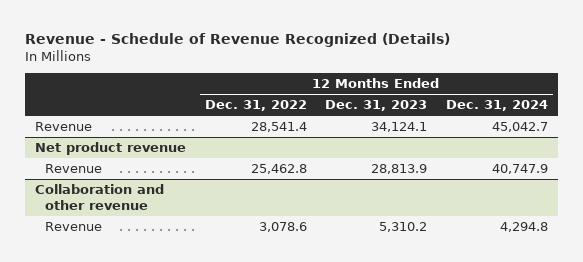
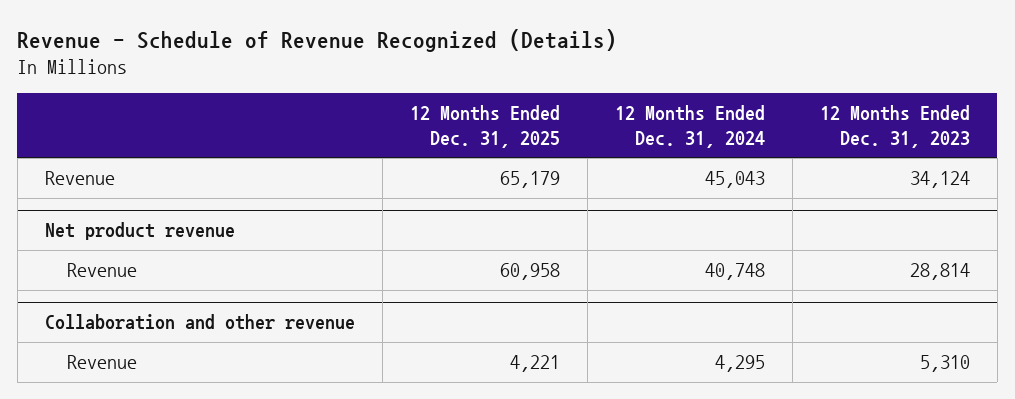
[204,100,307,112] Dec. 31, 2022 -> none
none -> [409,104,560,148] 12 Months Ended Dec. 31, 2025
[371,121,428,132] 34,124.1 -> [909,171,970,189] 34,124
[492,121,549,132] 45,042.7 -> [704,171,765,189] 45,043
[371,163,428,174] 28,813.9 -> [909,263,970,281] 28,814
[492,163,549,174] 40,747.9 -> [704,263,765,281] 40,748
[379,221,428,232] 5,310.2 -> [919,355,970,373] 5,310
[500,221,549,232] 4,294.8 -> [714,355,765,373] 4,295

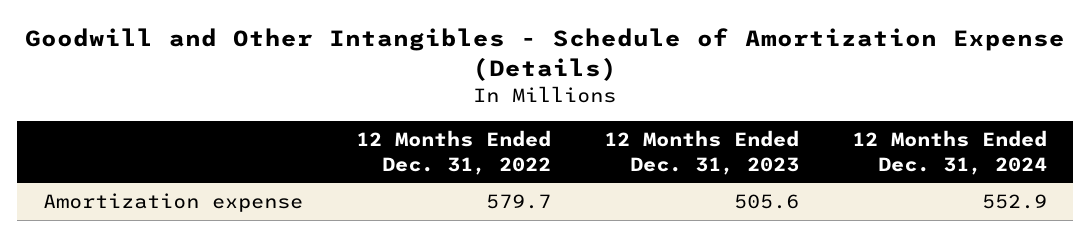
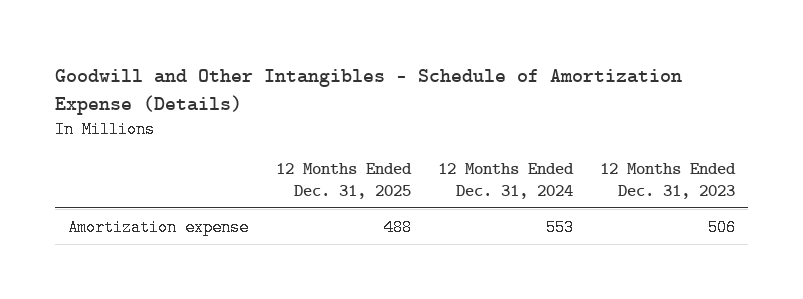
[355,129,551,175] 12 Months Ended Dec. 31, 2022 -> none
none -> [275,163,412,199] 12 Months Ended Dec. 31, 2025
[733,194,799,210] 505.6 -> [707,218,736,236] 506
[981,194,1047,210] 552.9 -> [545,218,574,236] 553

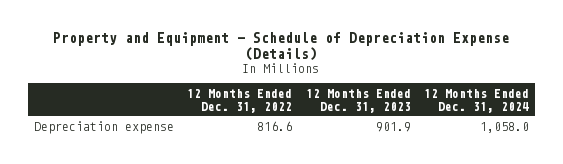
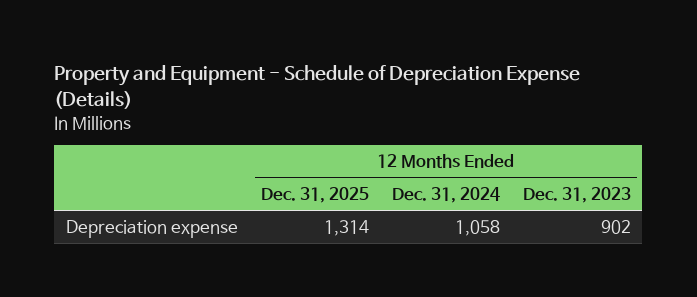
[187,88,293,113] 12 Months Ended Dec. 31, 2022 -> none
none -> [260,186,369,203] Dec. 31, 2025
[375,122,411,133] 901.9 -> [600,220,631,235] 902
[479,122,529,134] 1,058.0 -> [454,220,500,237] 1,058

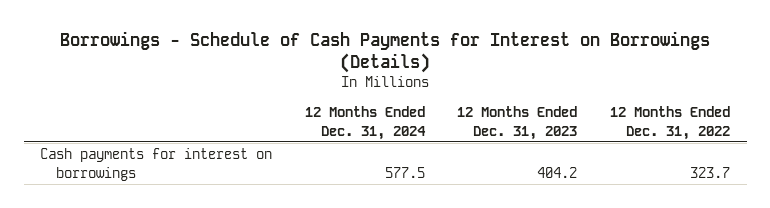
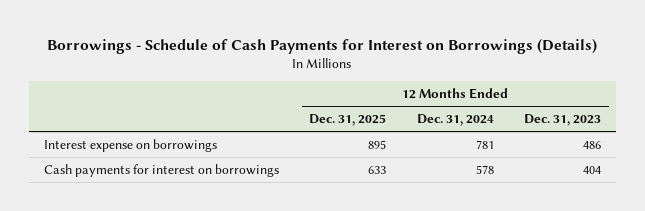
[610,106,731,140] 12 Months Ended Dec. 31, 2022 -> none
none -> [309,114,387,127] Dec. 31, 2025
none -> [44,138,218,152] Interest expense on borrowings
[384,166,425,178] 577.5 -> [475,164,494,174] 578
[537,166,578,178] 404.2 -> [582,165,601,174] 404

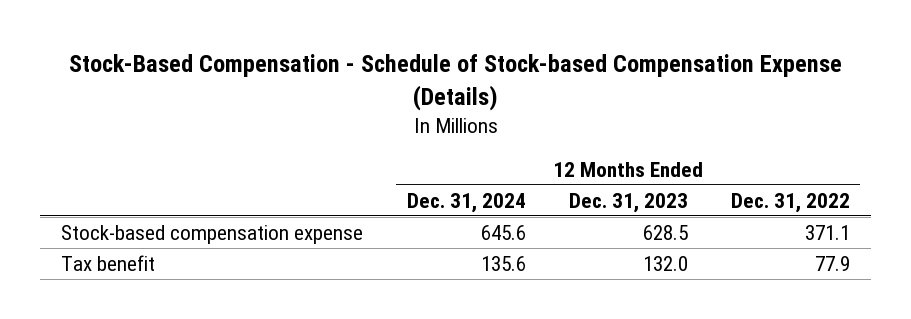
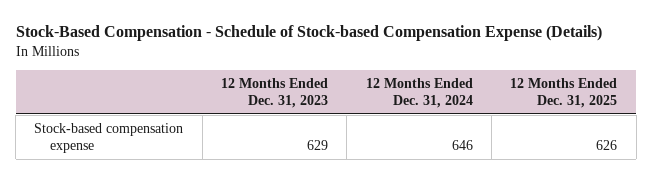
[730,192,850,213] Dec. 31, 2022 -> none
none -> [510,77,618,109] 12 Months Ended Dec. 31, 2025
[61,254,156,271] Tax benefit -> none
[480,224,526,240] 645.6 -> [451,139,473,150] 646
[642,224,688,240] 628.5 -> [307,139,329,150] 629

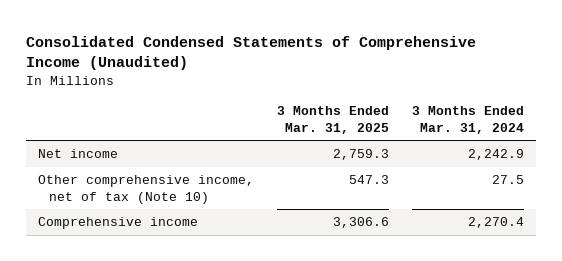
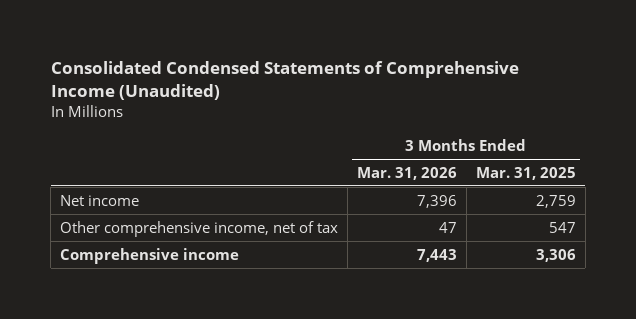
[412,106,525,134] 3 Months Ended Mar. 31, 2024 -> none
none -> [356,166,457,180] Mar. 31, 2026
[333,149,390,161] 2,759.3 -> [535,194,576,208] 2,759
[37,175,254,204] Other comprehensive income, net of tax (Note 10) -> [60,220,339,237] Other comprehensive income, net of tax
[349,175,390,185] 547.3 -> [548,221,576,233] 547
[333,217,390,229] 3,306.6 -> [535,248,576,262] 3,306

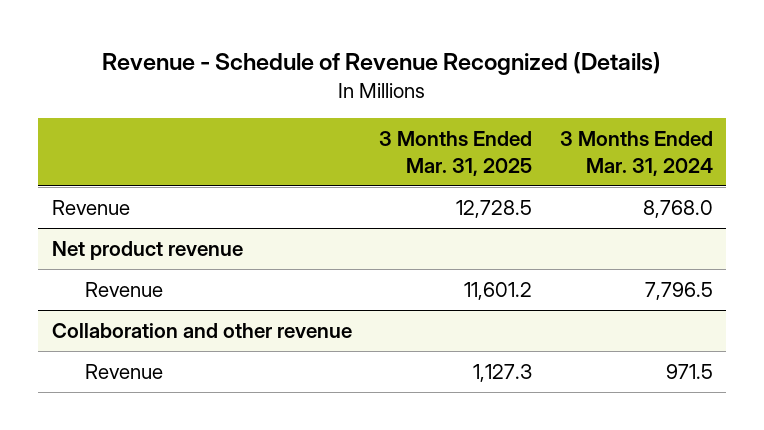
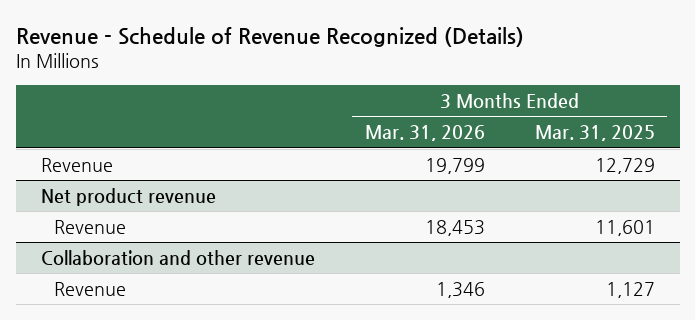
[559,131,713,176] 3 Months Ended Mar. 31, 2024 -> none
none -> [364,125,485,142] Mar. 31, 2026
[456,200,533,219] 12,728.5 -> [594,157,655,174] 12,729
[464,282,533,301] 11,601.2 -> [594,219,655,236] 11,601
[473,364,533,383] 1,127.3 -> [605,281,655,298] 1,127

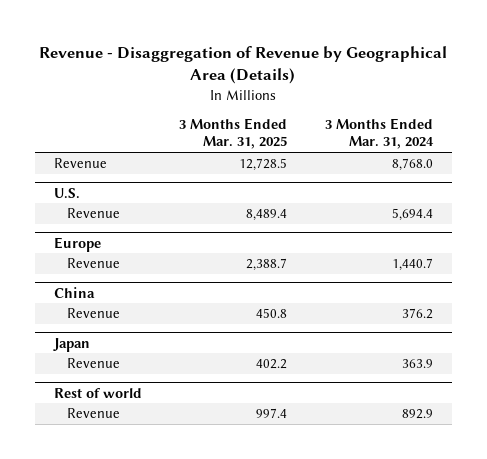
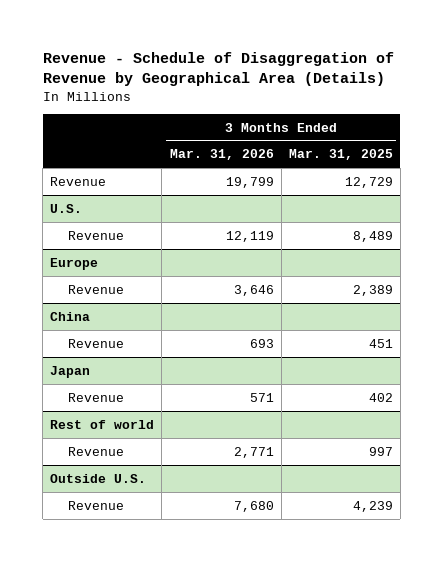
[39,45,448,85] Revenue - Disaggregation of Revenue by Geographical Area (Details) -> [42,52,394,87] Revenue - Schedule of Disaggregation of Revenue by Geographical Area (Details)
[325,118,435,150] 3 Months Ended Mar. 31, 2024 -> none
none -> [169,149,274,161] Mar. 31, 2026
[239,158,288,172] 12,728.5 -> [344,176,393,188] 12,729
[246,209,288,222] 8,489.4 -> [352,230,393,242] 8,489
[246,258,288,272] 2,388.7 -> [352,284,393,296] 2,389
[256,308,288,319] 450.8 -> [368,338,393,348] 451
[256,359,288,370] 402.2 -> [368,392,393,402] 402
[256,408,288,419] 997.4 -> [368,446,393,456] 997
none -> [50,473,147,483] Outside U.S.
none -> [68,500,125,510] Revenue

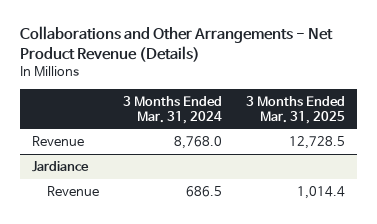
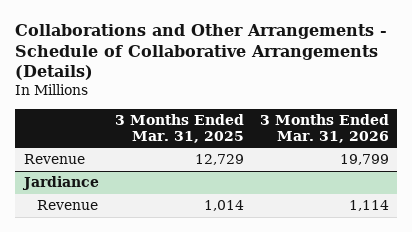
[19,26,333,62] Collaborations and Other Arrangements - Net Product Revenue (Details) -> [15,24,388,81] Collaborations and Other Arrangements - Schedule of Collaborative Arrangements (Details)
[123,95,223,124] 3 Months Ended Mar. 31, 2024 -> none
none -> [259,113,389,144] 3 Months Ended Mar. 31, 2026
[289,135,346,149] 12,728.5 -> [194,154,244,166] 12,729
[297,185,346,199] 1,014.4 -> [203,200,244,212] 1,014

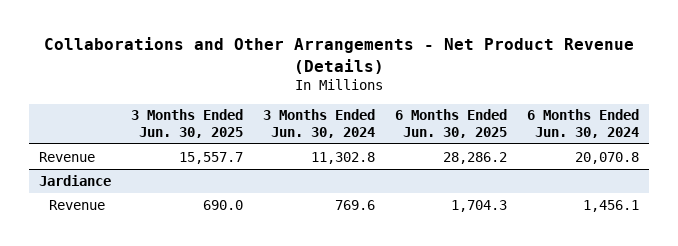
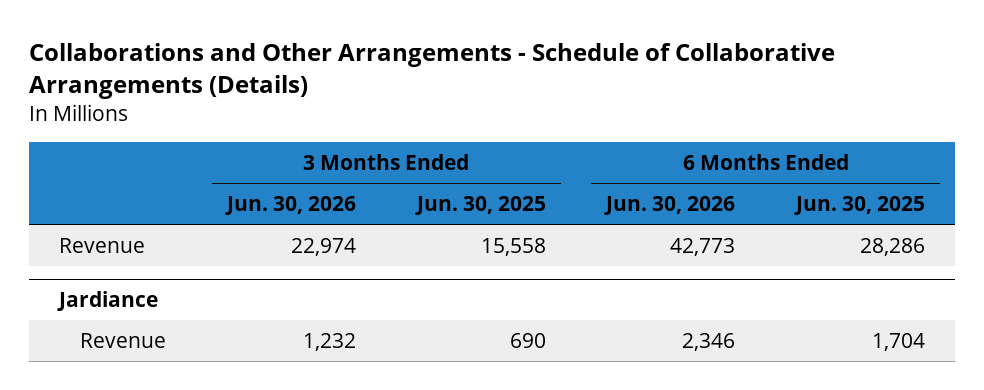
[43,37,634,74] Collaborations and Other Arrangements - Net Product Revenue (Details) -> [28,43,835,100] Collaborations and Other Arrangements - Schedule of Collaborative Arrangements (Details)
[262,109,375,138] 3 Months Ended Jun. 30, 2024 -> none
[526,109,639,138] 6 Months Ended Jun. 30, 2024 -> none
none -> [225,196,357,216] Jun. 30, 2026
none -> [604,196,736,216] Jun. 30, 2026
[179,151,244,164] 15,557.7 -> [480,237,546,256] 15,558
[442,151,507,164] 28,286.2 -> [860,237,926,256] 28,286
[203,199,244,210] 690.0 -> [509,332,546,348] 690
[450,199,507,212] 1,704.3 -> [872,332,926,351] 1,704

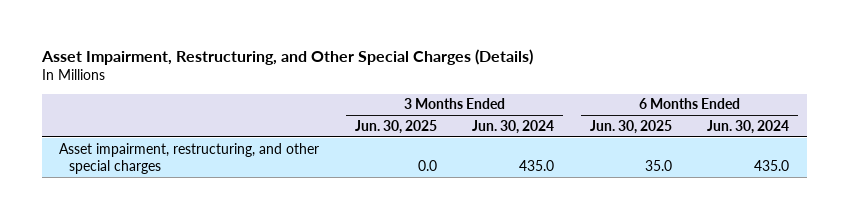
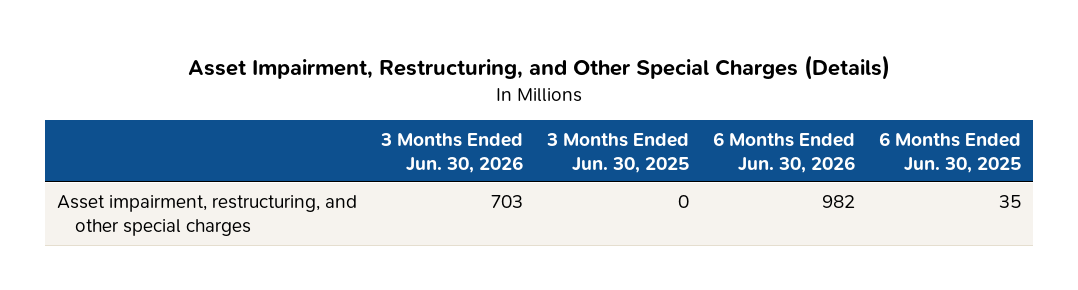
[472,119,555,134] Jun. 30, 2024 -> none
[707,119,790,134] Jun. 30, 2024 -> none
none -> [380,132,524,173] 3 Months Ended Jun. 30, 2026
none -> [713,131,856,173] 6 Months Ended Jun. 30, 2026
[417,159,437,171] 0.0 -> [678,195,690,209] 0
[644,159,672,171] 35.0 -> [999,195,1022,209] 35

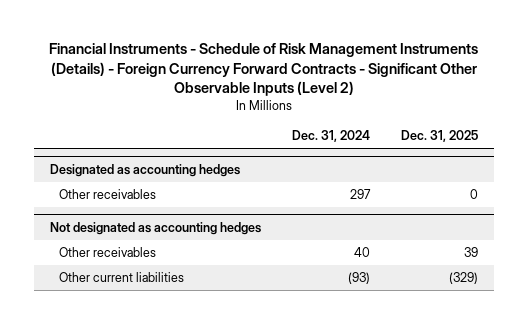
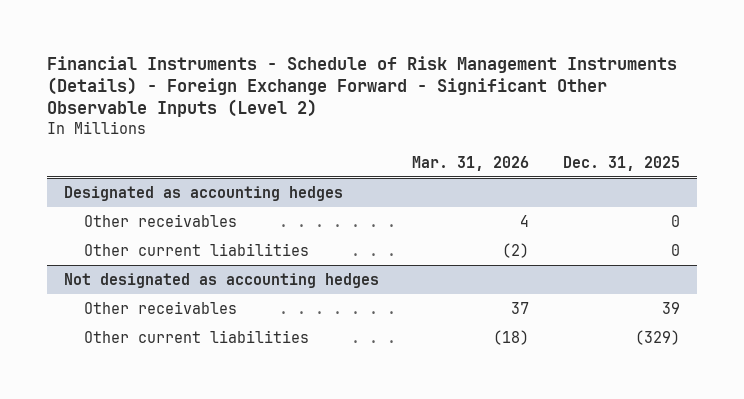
[49,42,479,97] Financial Instruments - Schedule of Risk Management Instruments (Details) - Foreign Currency Forward Contracts - Significant Other Observable Inputs (Level 2) -> [47,55,678,118] Financial Instruments - Schedule of Risk Management Instruments (Details) - Foreign Exchange Forward - Significant Other Observable Inputs (Level 2)
[292,130,371,143] Dec. 31, 2024 -> none
none -> [412,155,530,171] Mar. 31, 2026
none -> [84,242,310,256] Other current liabilities

